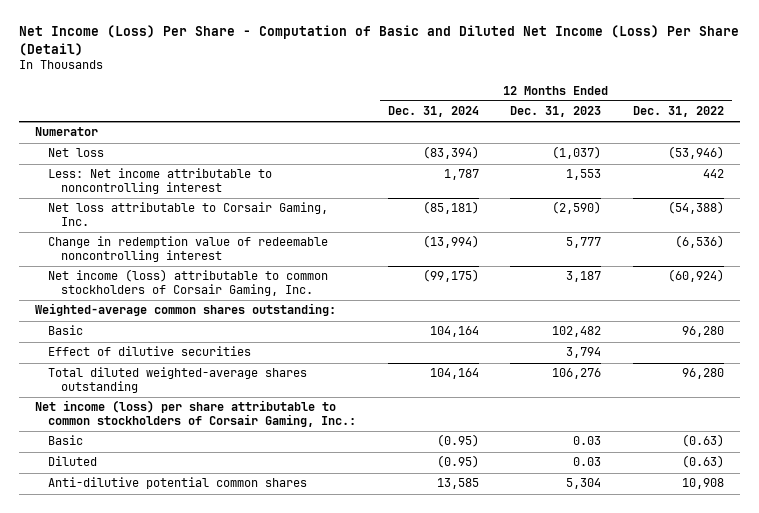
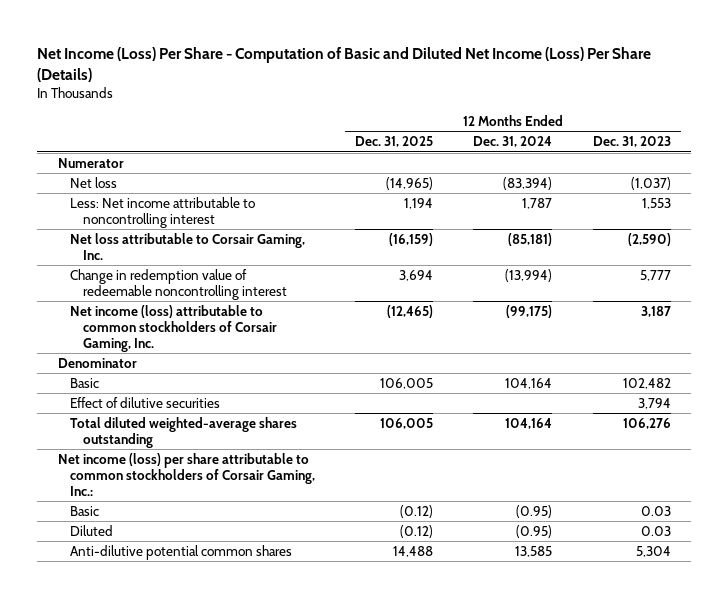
[18,25,739,56] Net Income (Loss) Per Share - Computation of Basic and Diluted Net Income (Loss) Per Share (Detail) -> [37,46,652,82] Net Income (Loss) Per Share - Computation of Basic and Diluted Net Income (Loss) Per Share (Details)
[633,106,725,118] Dec. 31, 2022 -> none
none -> [355,136,434,148] Dec. 31, 2025
[34,303,336,317] Weighted-average common shares outstanding: -> [57,357,137,368] Denominator

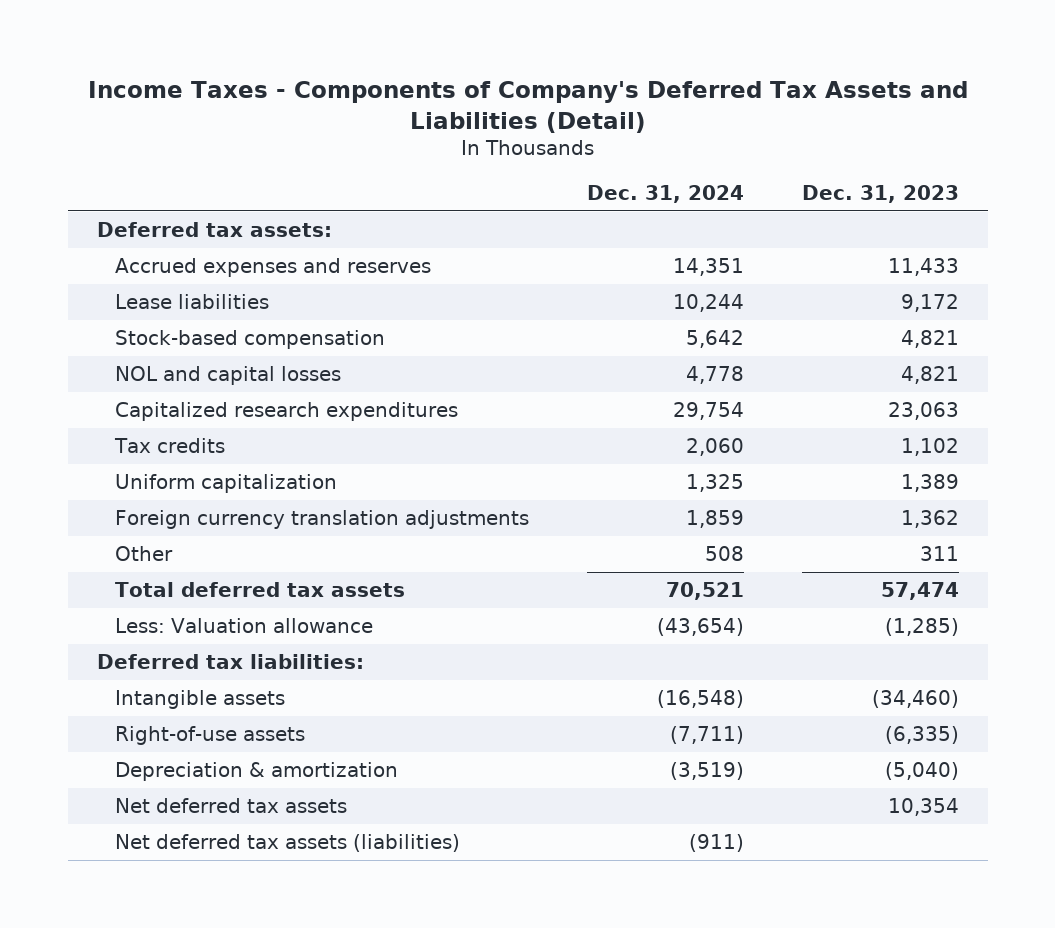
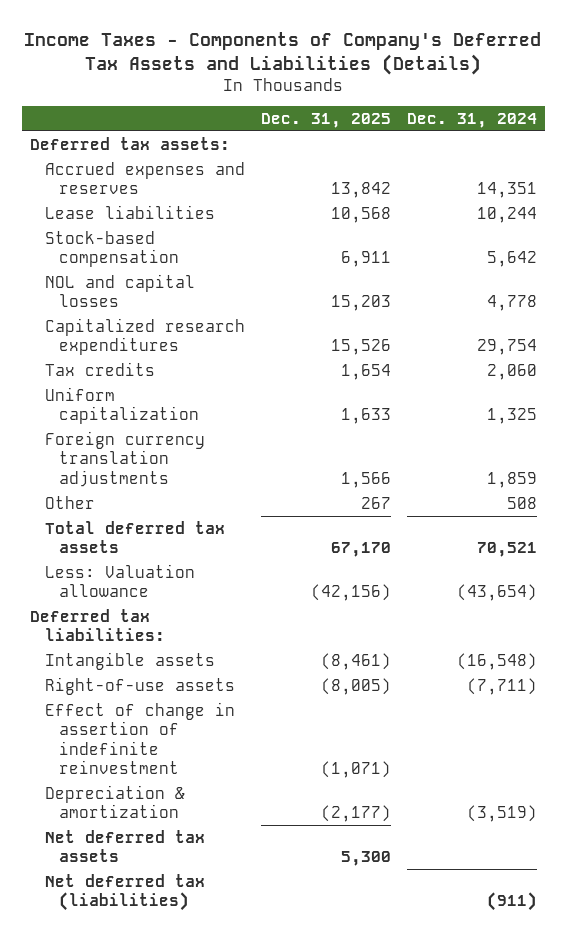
[87,81,968,133] Income Taxes - Components of Company's Deferred Tax Assets and Liabilities (Detail) -> [24,31,542,75] Income Taxes - Components of Company's Deferred Tax Assets and Liabilities (Details)
[801,184,959,203] Dec. 31, 2023 -> none
none -> [260,112,391,128] Dec. 31, 2025
none -> [44,701,235,775] Effect of change in assertion of indefinite reinvestment
[115,834,461,853] Net deferred tax assets (liabilities) -> [44,873,205,912] Net deferred tax (liabilities)

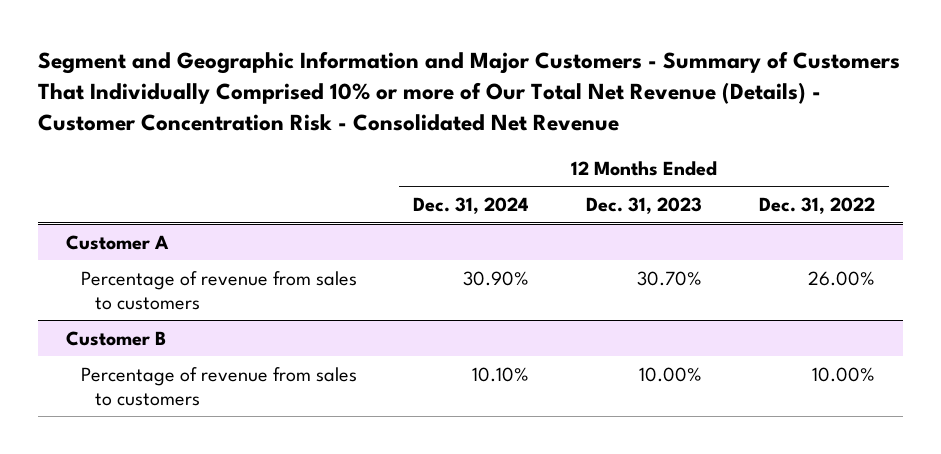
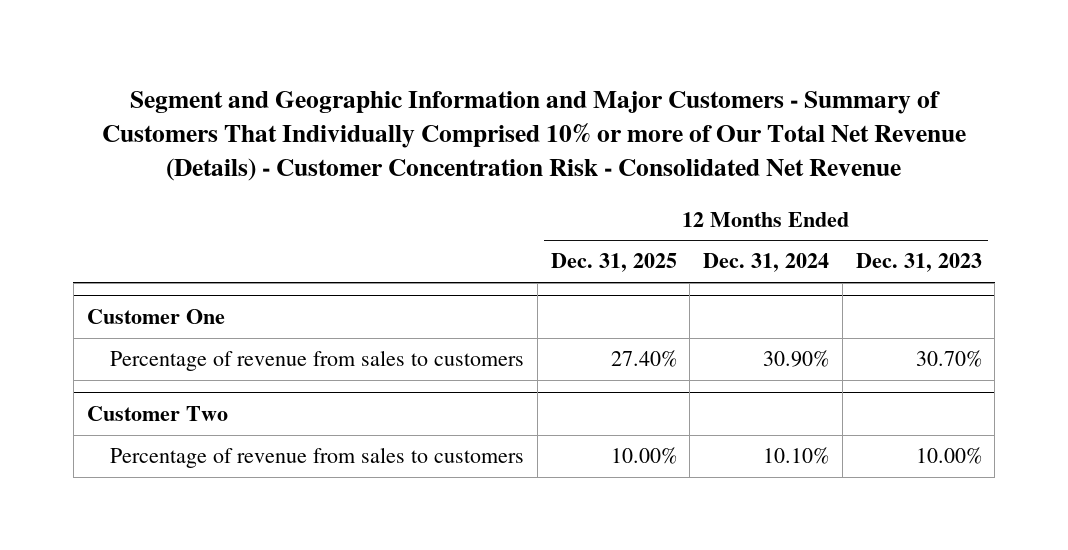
[758,197,875,215] Dec. 31, 2022 -> none
none -> [550,253,677,273] Dec. 31, 2025
[65,234,169,250] Customer A -> [86,309,225,325] Customer One
[65,330,166,346] Customer B -> [86,406,228,422] Customer Two

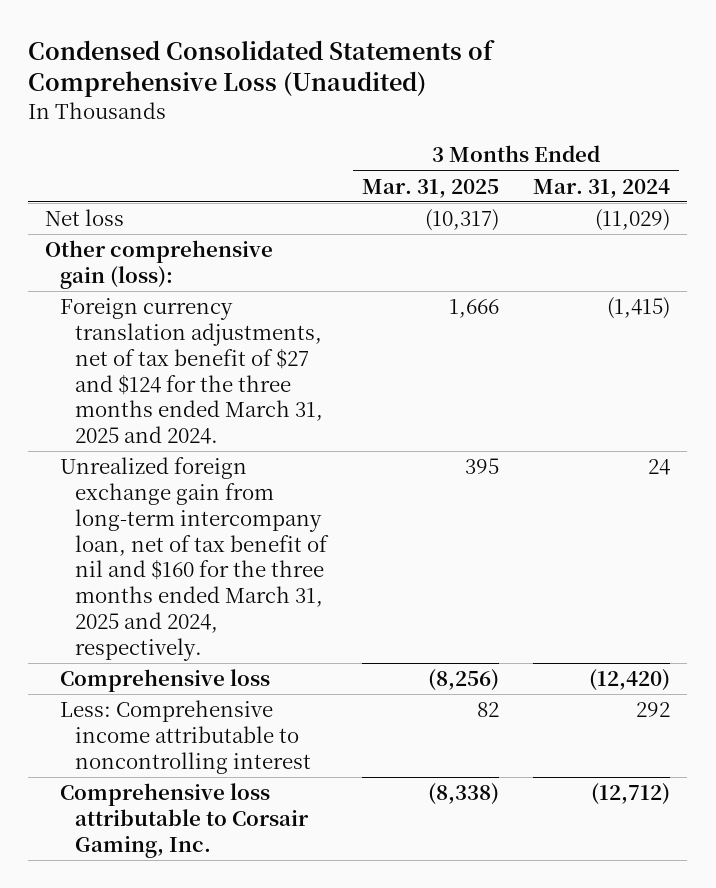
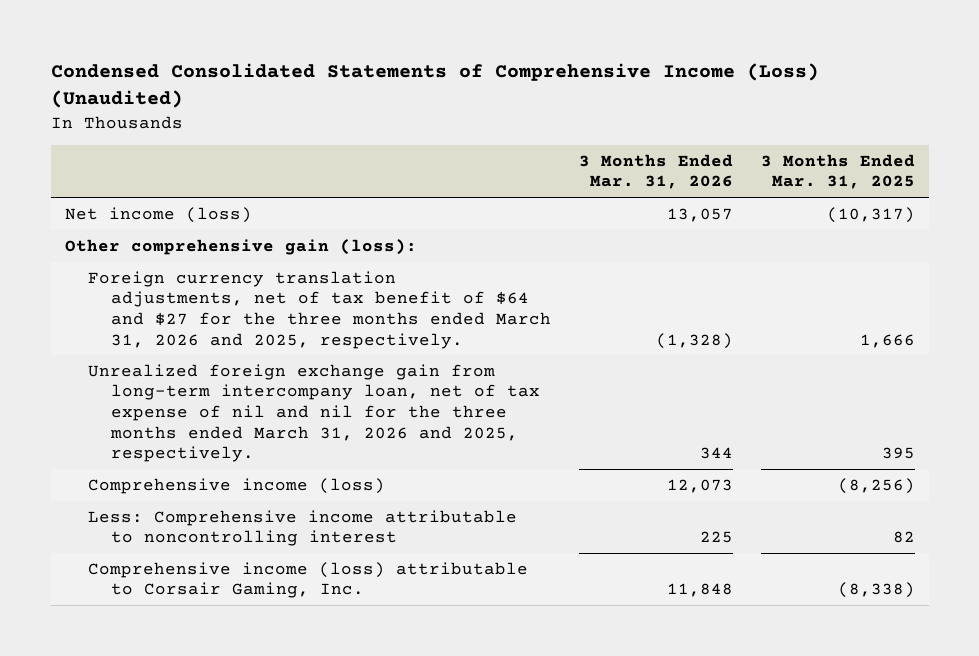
[28,39,496,98] Condensed Consolidated Statements of Comprehensive Loss (Unaudited) -> [50,63,819,109] Condensed Consolidated Statements of Comprehensive Income (Loss) (Unaudited)
[533,178,671,198] Mar. 31, 2024 -> none
none -> [578,153,733,190] 3 Months Ended Mar. 31, 2026
[45,209,125,227] Net loss -> [64,206,252,223] Net income (loss)
[60,298,324,445] Foreign currency translation adjustments, net of tax benefit of $27 and $124 for the three months ended March 31, 2025 and 2024. -> [87,270,551,349] Foreign currency translation adjustments, net of tax benefit of $64 and $27 for the three months ended March 31, 2026 and 2025, respectively.
[60,457,330,661] Unrealized foreign exchange gain from long-term intercompany loan, net of tax benefit of nil and $160 for the three months ended March 31, 2025 and 2024, respectively. -> [87,363,540,463] Unrealized foreign exchange gain from long-term intercompany loan, net of tax expense of nil and nil for the three months ended March 31, 2026 and 2025, respectively.
[60,669,271,693] Comprehensive loss -> [87,477,385,494] Comprehensive income (loss)
[60,783,310,858] Comprehensive loss attributable to Corsair Gaming, Inc. -> [87,561,528,599] Comprehensive income (loss) attributable to Corsair Gaming, Inc.

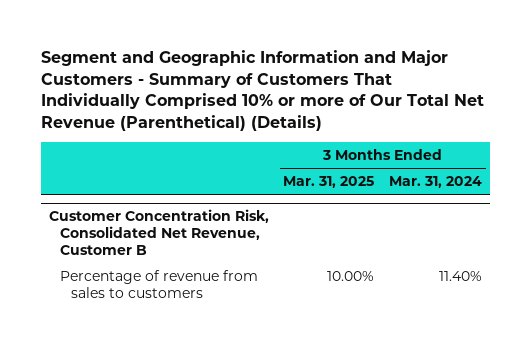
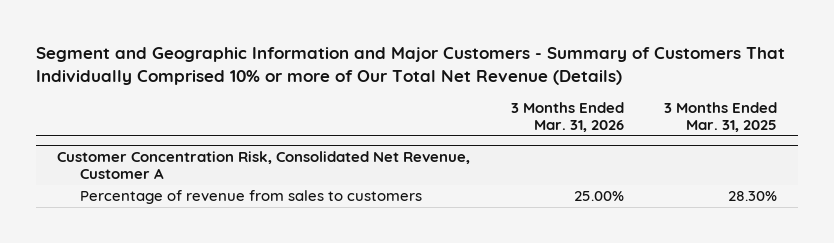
[41,49,485,131] Segment and Geographic Information and Major Customers - Summary of Customers That Individually Comprised 10% or more of Our Total Net Revenue (Parenthetical) (Details) -> [36,47,786,85] Segment and Geographic Information and Major Customers - Summary of Customers That Individually Comprised 10% or more of Our Total Net Revenue (Details)
[389,176,483,189] Mar. 31, 2024 -> none
none -> [510,101,624,133] 3 Months Ended Mar. 31, 2026
[48,209,269,255] Customer Concentration Risk, Consolidated Net Revenue, Customer B -> [56,150,470,180] Customer Concentration Risk, Consolidated Net Revenue, Customer A
[327,271,375,282] 10.00% -> [728,191,778,202] 28.30%

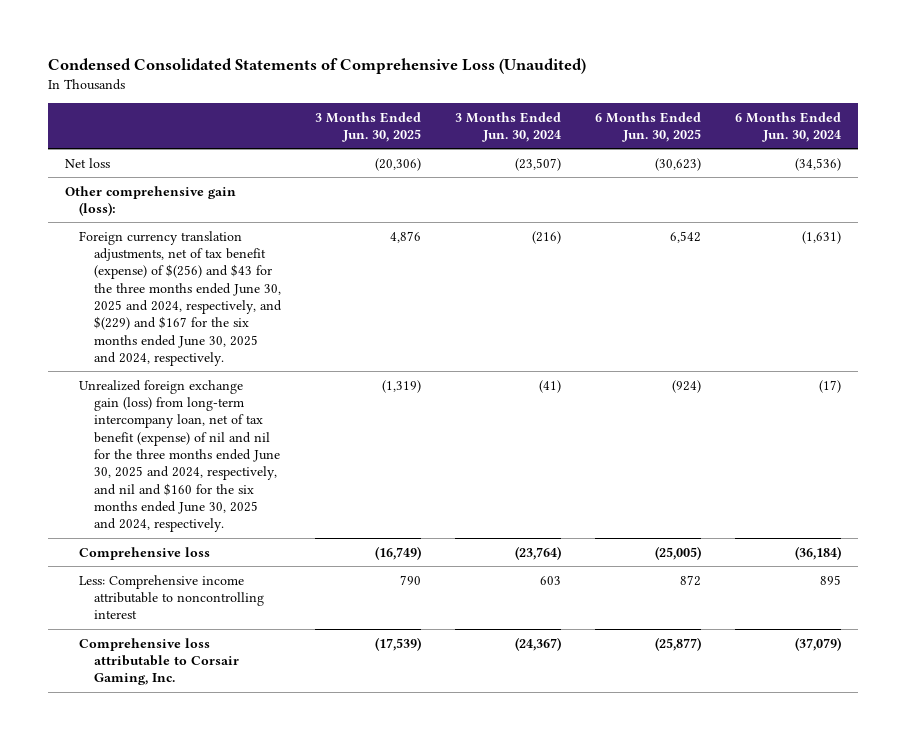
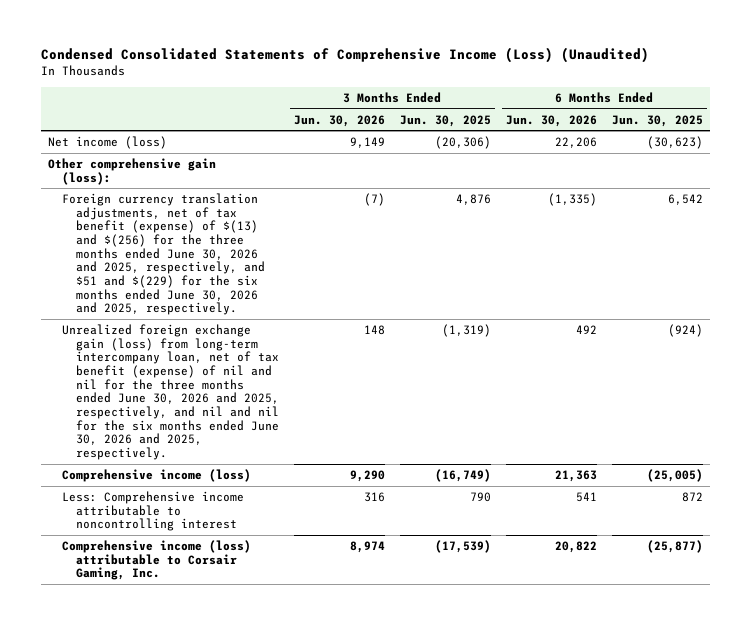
[47,57,586,74] Condensed Consolidated Statements of Comprehensive Loss (Unaudited) -> [40,47,649,64] Condensed Consolidated Statements of Comprehensive Income (Loss) (Unaudited)
[455,111,562,142] 3 Months Ended Jun. 30, 2024 -> none
[735,111,842,142] 6 Months Ended Jun. 30, 2024 -> none
none -> [293,114,385,127] Jun. 30, 2026
none -> [505,114,597,127] Jun. 30, 2026
[64,157,110,168] Net loss -> [48,135,168,149] Net income (loss)
[79,230,282,366] Foreign currency translation adjustments, net of tax benefit (expense) of $(256) and $43 for the three months ended June 30, 2025 and 2024, respectively, and $(229) and $167 for the six months ended June 30, 2025 and 2024, respectively. -> [62,192,265,316] Foreign currency translation adjustments, net of tax benefit (expense) of $(13) and $(256) for the three months ended June 30, 2026 and 2025, respectively, and $51 and $(229) for the six months ended June 30, 2026 and 2025, respectively.
[79,379,280,533] Unrealized foreign exchange gain (loss) from long-term intercompany loan, net of tax benefit (expense) of nil and nil for the three months ended June 30, 2025 and 2024, respectively, and nil and $160 for the six months ended June 30, 2025 and 2024, respectively. -> [62,323,279,461] Unrealized foreign exchange gain (loss) from long-term intercompany loan, net of tax benefit (expense) of nil and nil for the three months ended June 30, 2026 and 2025, respectively, and nil and nil for the six months ended June 30, 2026 and 2025, respectively.
[79,546,211,560] Comprehensive loss -> [62,468,252,482] Comprehensive income (loss)
[79,637,239,686] Comprehensive loss attributable to Corsair Gaming, Inc. -> [62,539,252,581] Comprehensive income (loss) attributable to Corsair Gaming, Inc.

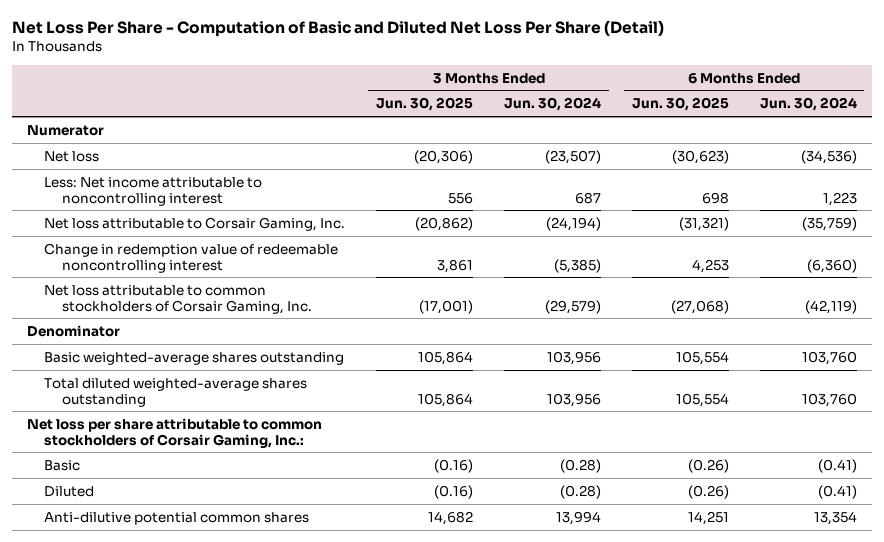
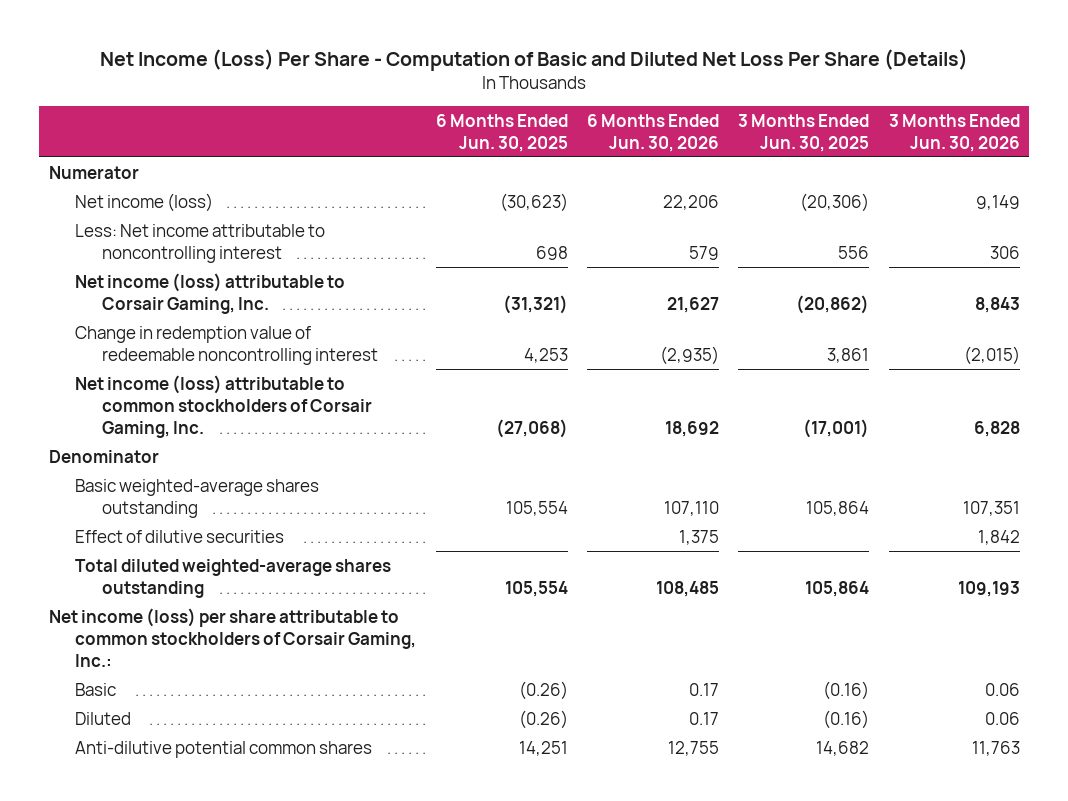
[11,19,664,37] Net Loss Per Share - Computation of Basic and Diluted Net Loss Per Share (Detail) -> [100,48,969,71] Net Income (Loss) Per Share - Computation of Basic and Diluted Net Loss Per Share (Details)
[503,97,601,112] Jun. 30, 2024 -> none
[759,97,857,112] Jun. 30, 2024 -> none
none -> [586,113,719,152] 6 Months Ended Jun. 30, 2026
none -> [888,113,1020,152] 3 Months Ended Jun. 30, 2026
[44,150,100,162] Net loss -> [75,192,214,212] Net income (loss)
[44,216,346,231] Net loss attributable to Corsair Gaming, Inc. -> [75,272,346,314] Net income (loss) attributable to Corsair Gaming, Inc.
[44,284,312,314] Net loss attributable to common stockholders of Corsair Gaming, Inc. -> [75,374,372,438] Net income (loss) attributable to common stockholders of Corsair Gaming, Inc.
none -> [75,529,285,543] Effect of dilutive securities
[27,417,323,448] Net loss per share attributable to common stockholders of Corsair Gaming, Inc.: -> [48,607,417,667] Net income (loss) per share attributable to common stockholders of Corsair Gaming, Inc.:

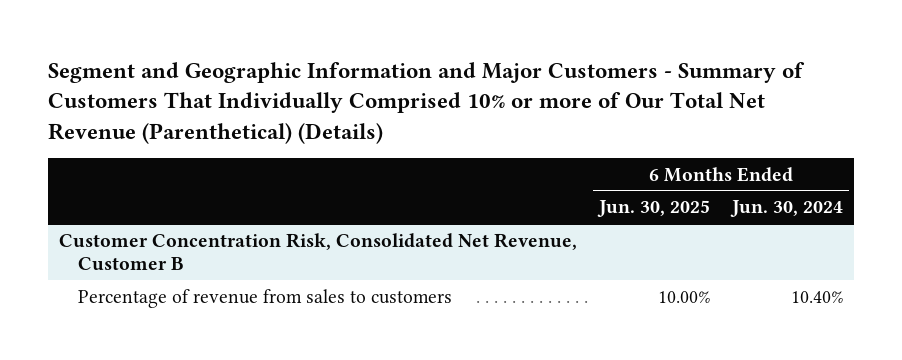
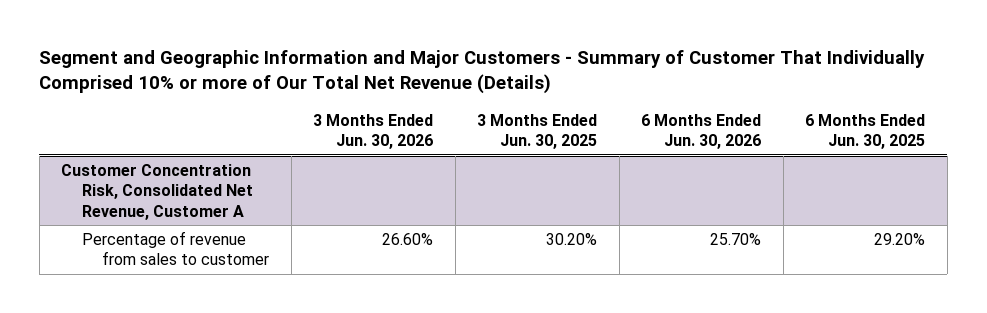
[47,62,805,144] Segment and Geographic Information and Major Customers - Summary of Customers That Individually Comprised 10% or more of Our Total Net Revenue (Parenthetical) (Details) -> [39,50,926,95] Segment and Geographic Information and Major Customers - Summary of Customer That Individually Comprised 10% or more of Our Total Net Revenue (Details)
[730,200,844,218] Jun. 30, 2024 -> none
none -> [313,113,434,149] 3 Months Ended Jun. 30, 2026
none -> [477,113,598,149] 3 Months Ended Jun. 30, 2025
none -> [641,113,762,149] 6 Months Ended Jun. 30, 2026
[58,232,577,272] Customer Concentration Risk, Consolidated Net Revenue, Customer B -> [61,164,253,220] Customer Concentration Risk, Consolidated Net Revenue, Customer A
[78,288,453,308] Percentage of revenue from sales to customers -> [81,231,270,266] Percentage of revenue from sales to customer
[658,290,711,303] 10.00% -> [874,233,926,246] 29.20%

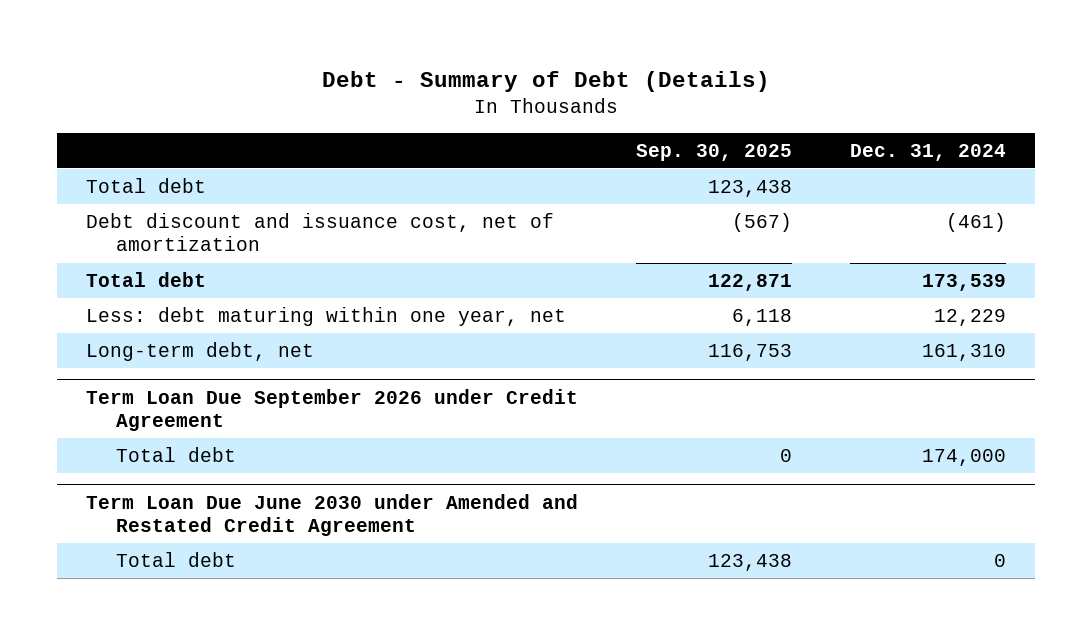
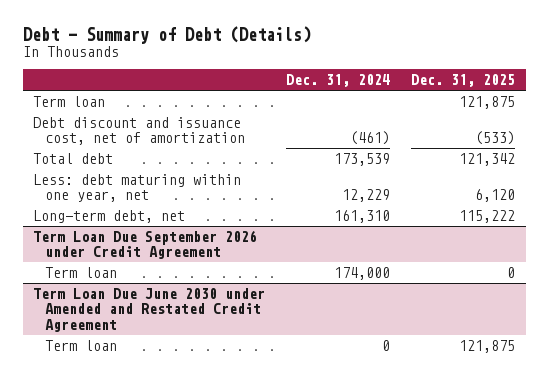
[636,143,793,161] Sep. 30, 2025 -> none
none -> [411,74,516,88] Dec. 31, 2025
[85,177,206,193] Total debt -> [33,96,106,108] Term loan
[116,446,237,462] Total debt -> [44,267,117,279] Term loan
[116,551,237,567] Total debt -> [44,340,117,352] Term loan

